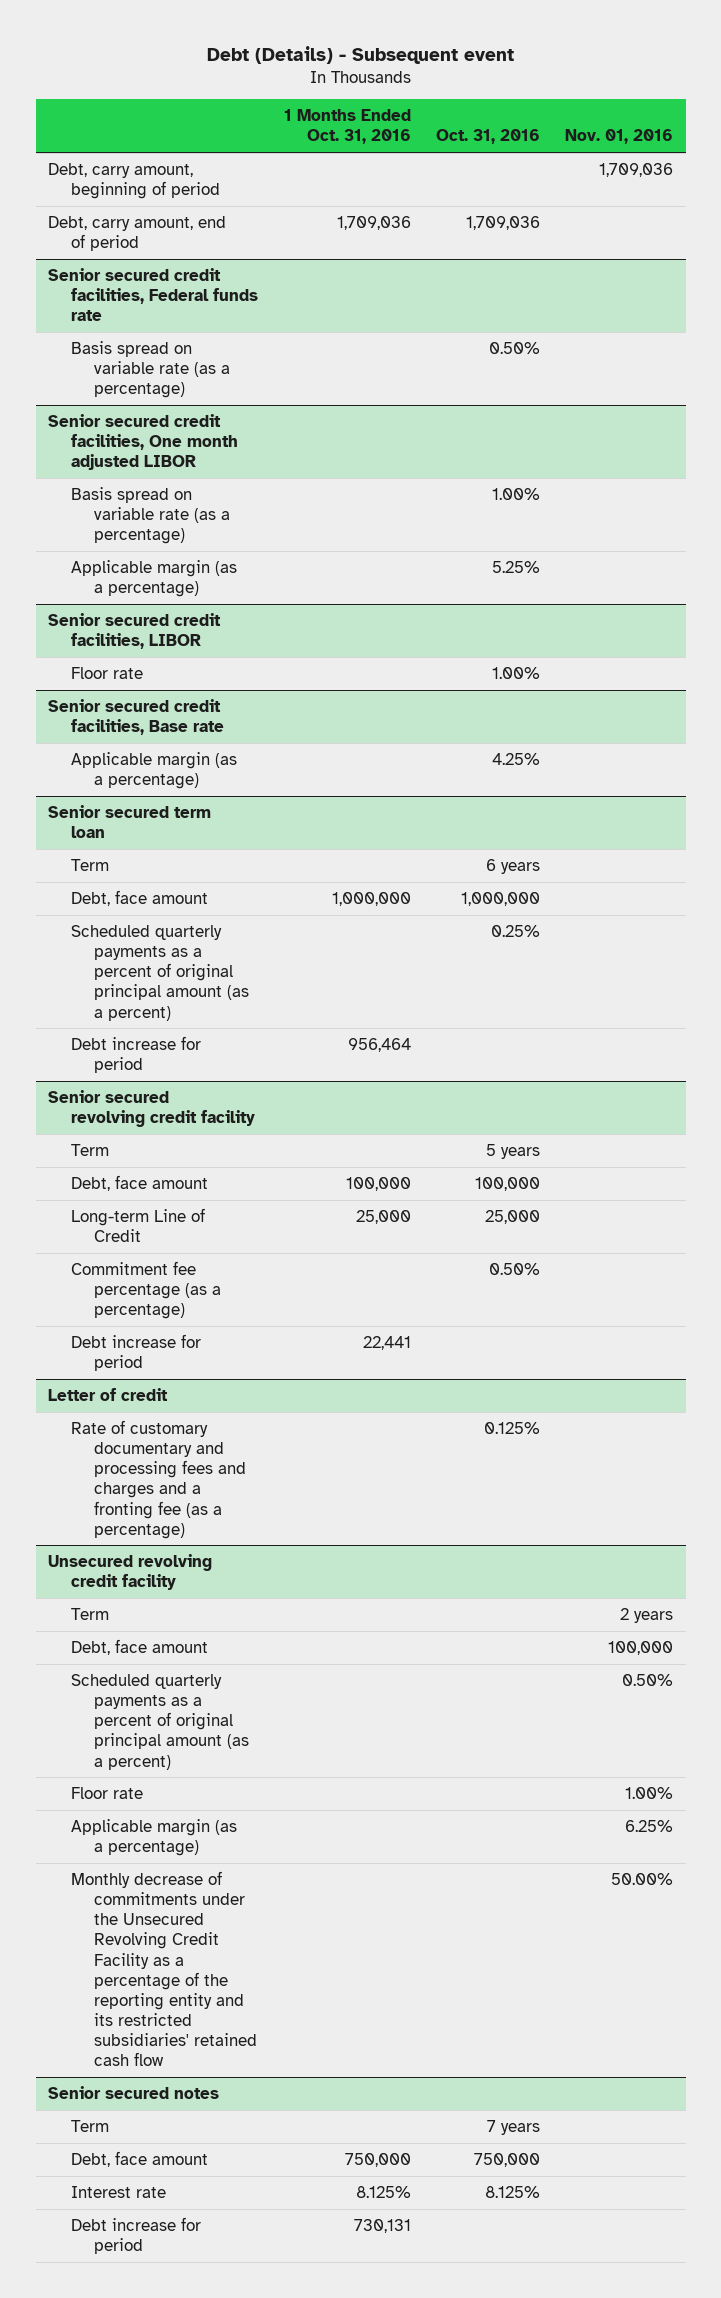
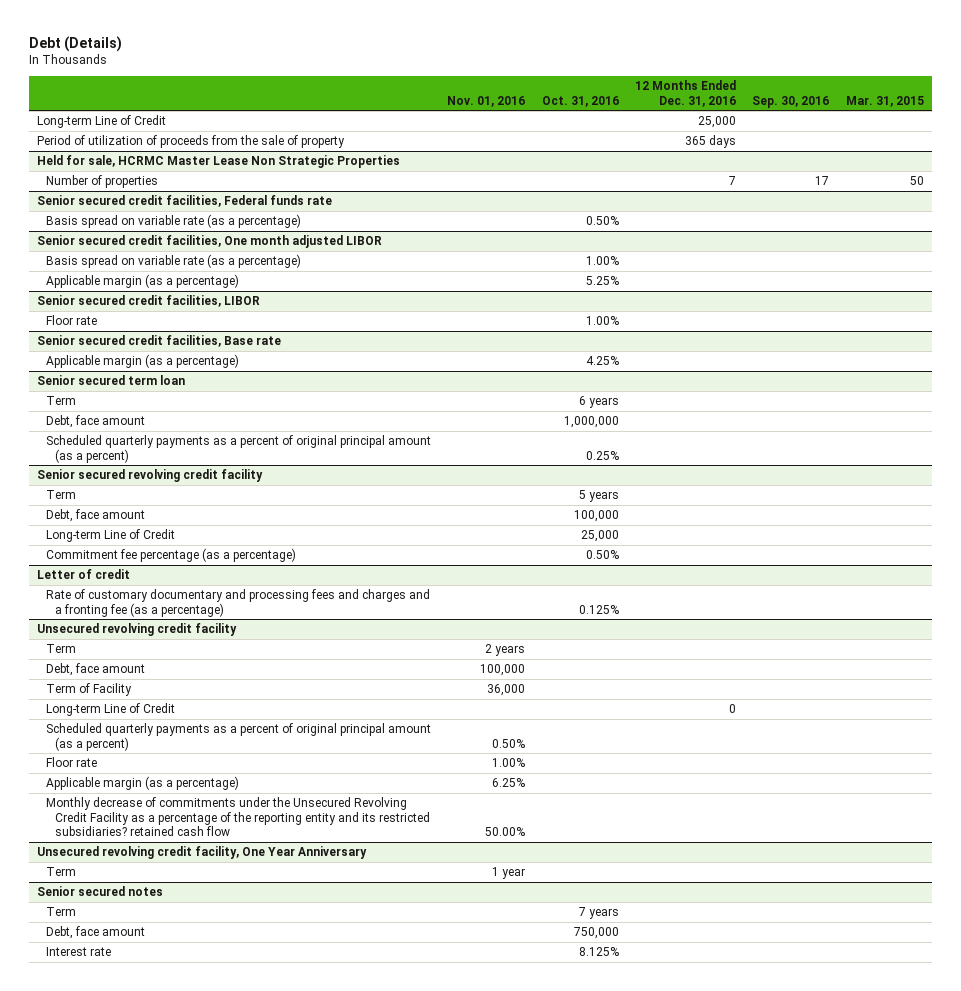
[206,45,514,64] Debt (Details) - Subsequent event -> [28,35,122,52] Debt (Details)
[283,109,411,145] 1 Months Ended Oct. 31, 2016 -> none
none -> [634,80,736,107] 12 Months Ended Dec. 31, 2016
none -> [752,95,830,108] Sep. 30, 2016
none -> [845,95,924,107] Mar. 31, 2015
[48,162,221,200] Debt, carry amount, beginning of period -> none
[48,215,227,252] Debt, carry amount, end of period -> none
none -> [37,115,167,129] Long-term Line of Credit
none -> [37,135,346,149] Period of utilization of proceeds from the sale of property
none -> [37,155,401,169] Held for sale, HCRMC Master Lease Non Strategic Properties
none -> [45,175,158,189] Number of properties
[71,1035,202,1074] Debt increase for period -> none
[71,1333,202,1372] Debt increase for period -> none
none -> [45,683,132,697] Term of Facility
none -> [45,703,175,717] Long-term Line of Credit
[71,1870,258,2067] Monthly decrease of commitments under the Unsecured Revolving Credit Facility as a percentage of the reporting entity and its restricted subsidiaries' retained cash flow -> [45,797,430,837] Monthly decrease of commitments under the Unsecured Revolving Credit Facility as a percentage of the reporting entity and its restricted subsidiaries? retained cash flow
none -> [37,846,368,860] Unsecured revolving credit facility, One Year Anniversary
none -> [45,867,76,877] Term
[71,2216,202,2255] Debt increase for period -> none

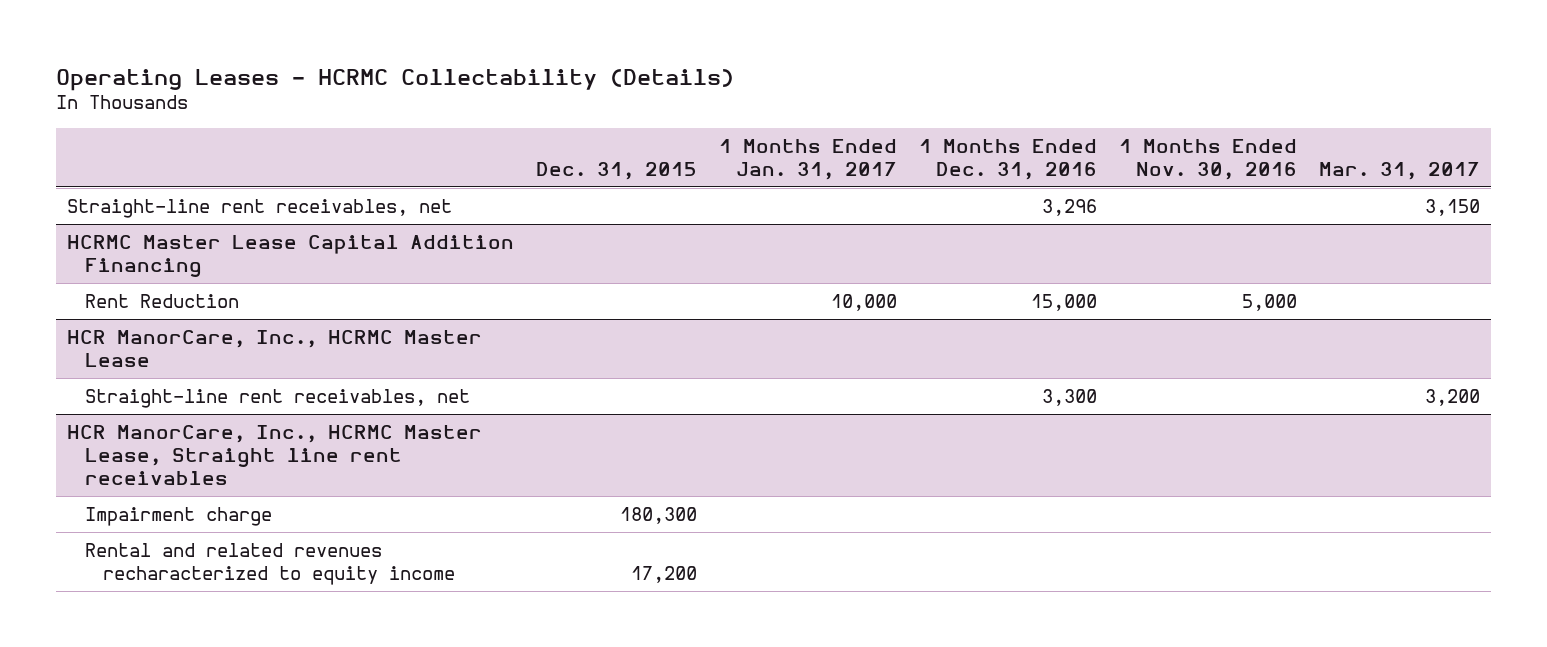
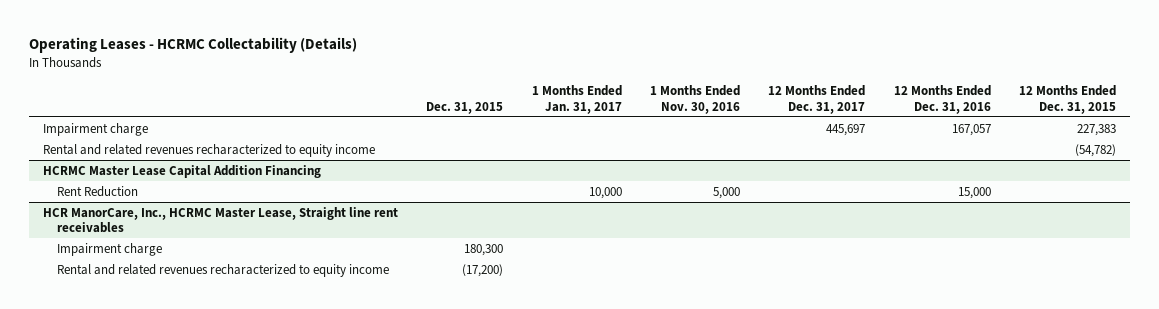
[918,138,1097,180] 1 Months Ended Dec. 31, 2016 -> none
[1318,161,1480,180] Mar. 31, 2017 -> none
none -> [768,85,866,114] 12 Months Ended Dec. 31, 2017
none -> [893,85,991,114] 12 Months Ended Dec. 31, 2016
none -> [1018,85,1116,114] 12 Months Ended Dec. 31, 2015
[67,198,453,218] Straight-line rent receivables, net -> none
none -> [43,122,149,136] Impairment charge
none -> [43,143,376,157] Rental and related revenues recharacterized to equity income
[67,329,483,368] HCR ManorCare, Inc., HCRMC Master Lease -> none
[85,388,471,408] Straight-line rent receivables, net -> none
[631,566,698,584] 17,200 -> [462,263,504,277] (17,200)

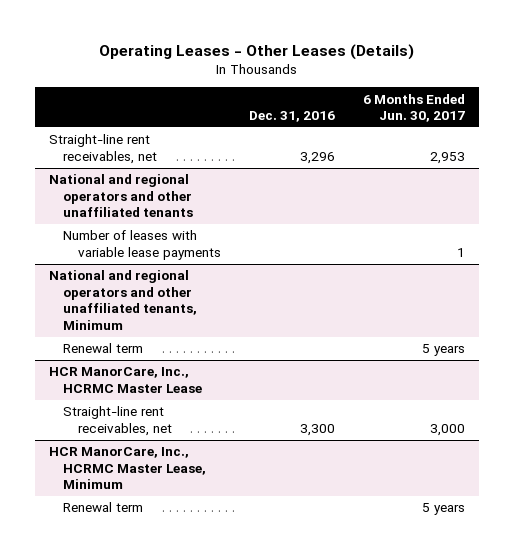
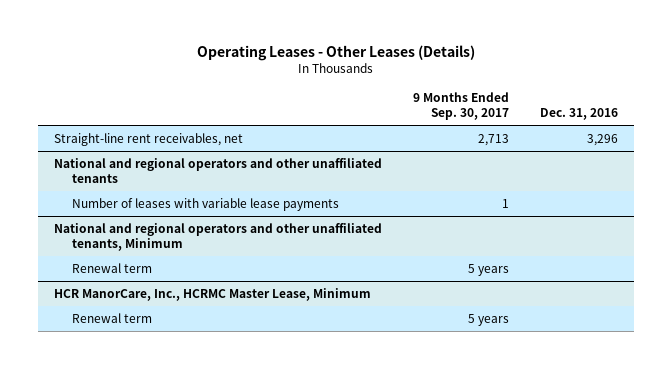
[363,93,466,122] 6 Months Ended Jun. 30, 2017 -> none
none -> [413,91,510,121] 9 Months Ended Sep. 30, 2017
[49,367,203,393] HCR ManorCare, Inc., HCRMC Master Lease -> none
[63,406,172,436] Straight-line rent receivables, net -> none

